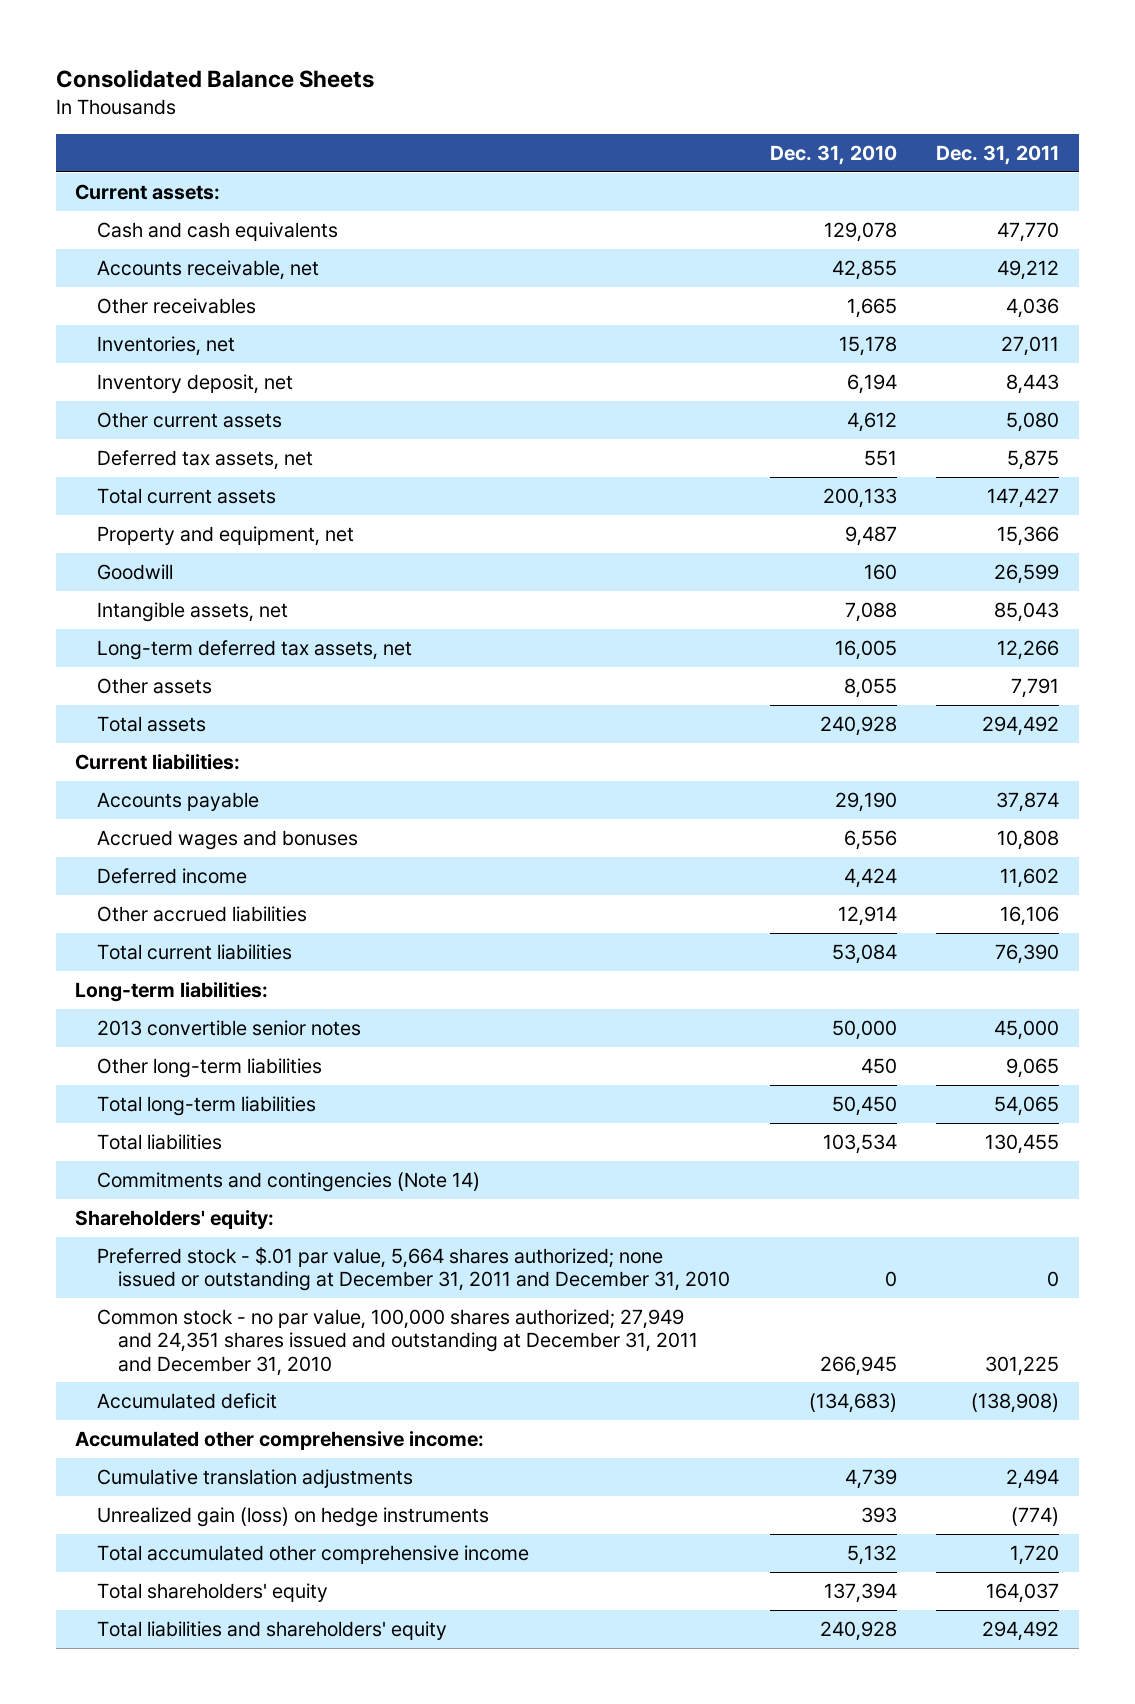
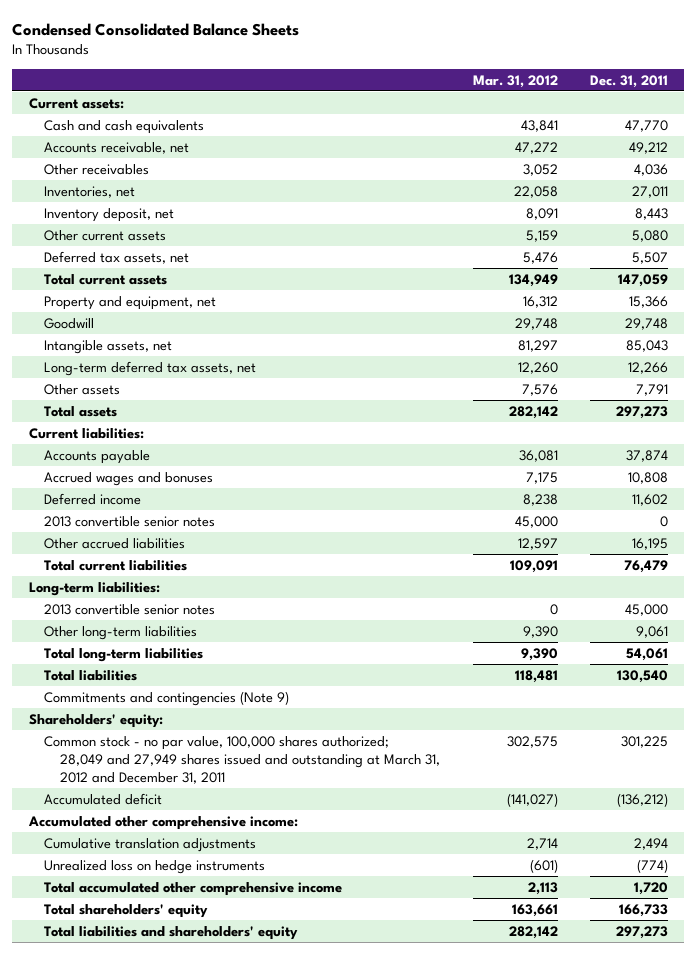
[55,68,374,88] Consolidated Balance Sheets -> [12,22,300,36] Condensed Consolidated Balance Sheets
[769,145,897,166] Dec. 31, 2010 -> none
none -> [472,74,558,88] Mar. 31, 2012
[1007,449,1060,470] 5,875 -> [632,251,669,264] 5,507
[987,487,1060,508] 147,427 -> [618,273,669,287] 147,059
[994,563,1060,584] 26,599 -> [625,317,669,330] 29,748
[982,715,1060,736] 294,492 -> [616,405,669,419] 297,273
none -> [44,515,216,527] 2013 convertible senior notes
[1000,905,1060,926] 16,106 -> [632,537,669,550] 16,195
[995,943,1060,964] 76,390 -> [624,559,669,573] 76,479
[1006,1057,1060,1078] 9,065 -> [636,625,669,638] 9,061
[994,1095,1060,1116] 54,065 -> [626,647,669,661] 54,061
[985,1133,1060,1154] 130,455 -> [617,669,669,683] 130,540
[96,1171,480,1192] Commitments and contingencies (Note 14) -> [44,690,290,706] Commitments and contingencies (Note 9)
[96,1246,731,1292] Preferred stock - $.01 par value, 5,664 shares authorized; none issued or outstanding at December 31, 2011 and December 31, 2010 -> none
[96,1308,699,1376] Common stock - no par value, 100,000 shares authorized; 27,949 and 24,351 shares issued and outstanding at December 31, 2011 and December 31, 2010 -> [44,735,441,784] Common stock - no par value, 100,000 shares authorized; 28,049 and 27,949 shares issued and outstanding at March 31, 2012 and December 31, 2011
[971,1392,1060,1413] (138,908) -> [617,792,669,807] (136,212)
[96,1506,489,1527] Unrealized gain (loss) on hedge instruments -> [44,859,266,874] Unrealized loss on hedge instruments
[986,1582,1060,1603] 164,037 -> [619,903,669,917] 166,733
[982,1620,1060,1641] 294,492 -> [616,925,669,939] 297,273

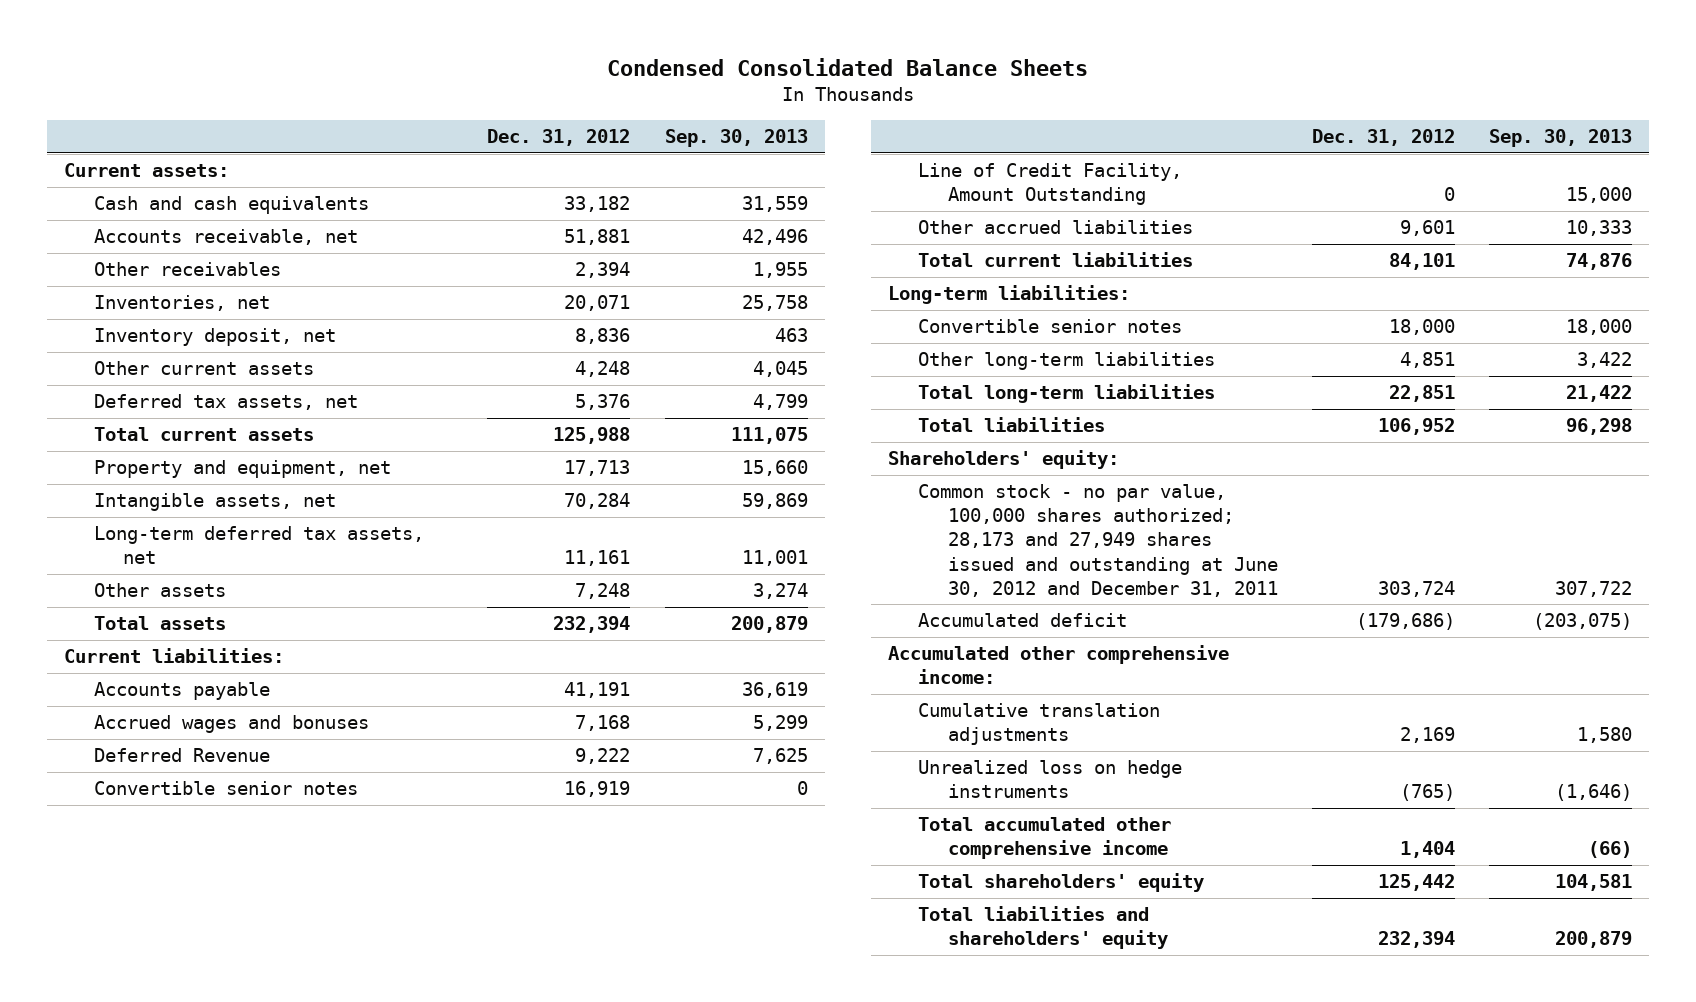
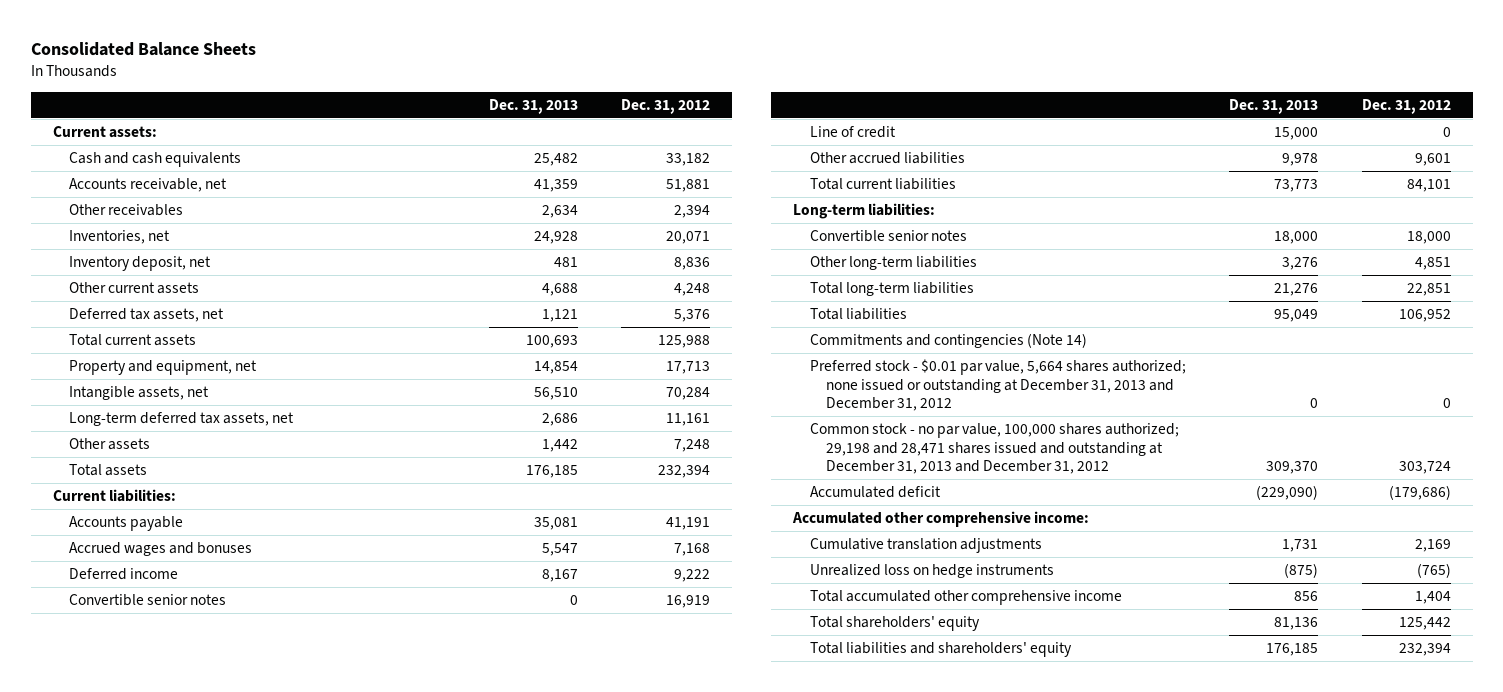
[606,58,1088,77] Condensed Consolidated Balance Sheets -> [30,42,256,57] Consolidated Balance Sheets
[664,129,808,148] Sep. 30, 2013 -> none
none -> [488,99,578,115] Dec. 31, 2013
[93,748,270,763] Deferred Revenue -> [69,568,179,581] Deferred income
[918,163,1183,206] Line of Credit Facility, Amount Outstanding -> [809,126,896,139] Line of credit
[888,450,1120,470] Shareholders' equity: -> none
none -> [809,333,1087,349] Commitments and contingencies (Note 14)
none -> [809,359,1186,412] Preferred stock - $0.01 par value, 5,664 shares authorized; none issued or outstanding at December 31, 2013 and December 31, 2012
[918,484,1278,597] Common stock - no par value, 100,000 shares authorized; 28,173 and 27,949 shares issued and outstanding at June 30, 2012 and December 31, 2011 -> [809,423,1179,475] Common stock - no par value, 100,000 shares authorized; 29,198 and 28,471 shares issued and outstanding at December 31, 2013 and December 31, 2012

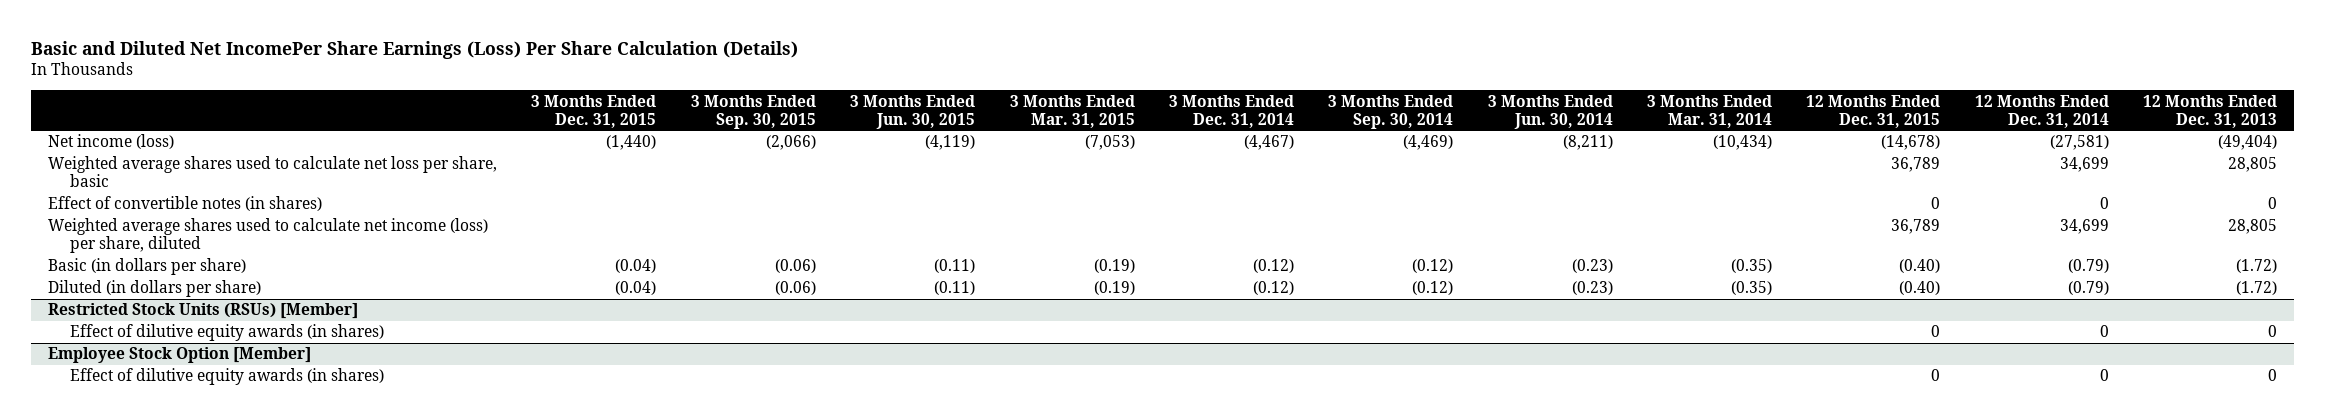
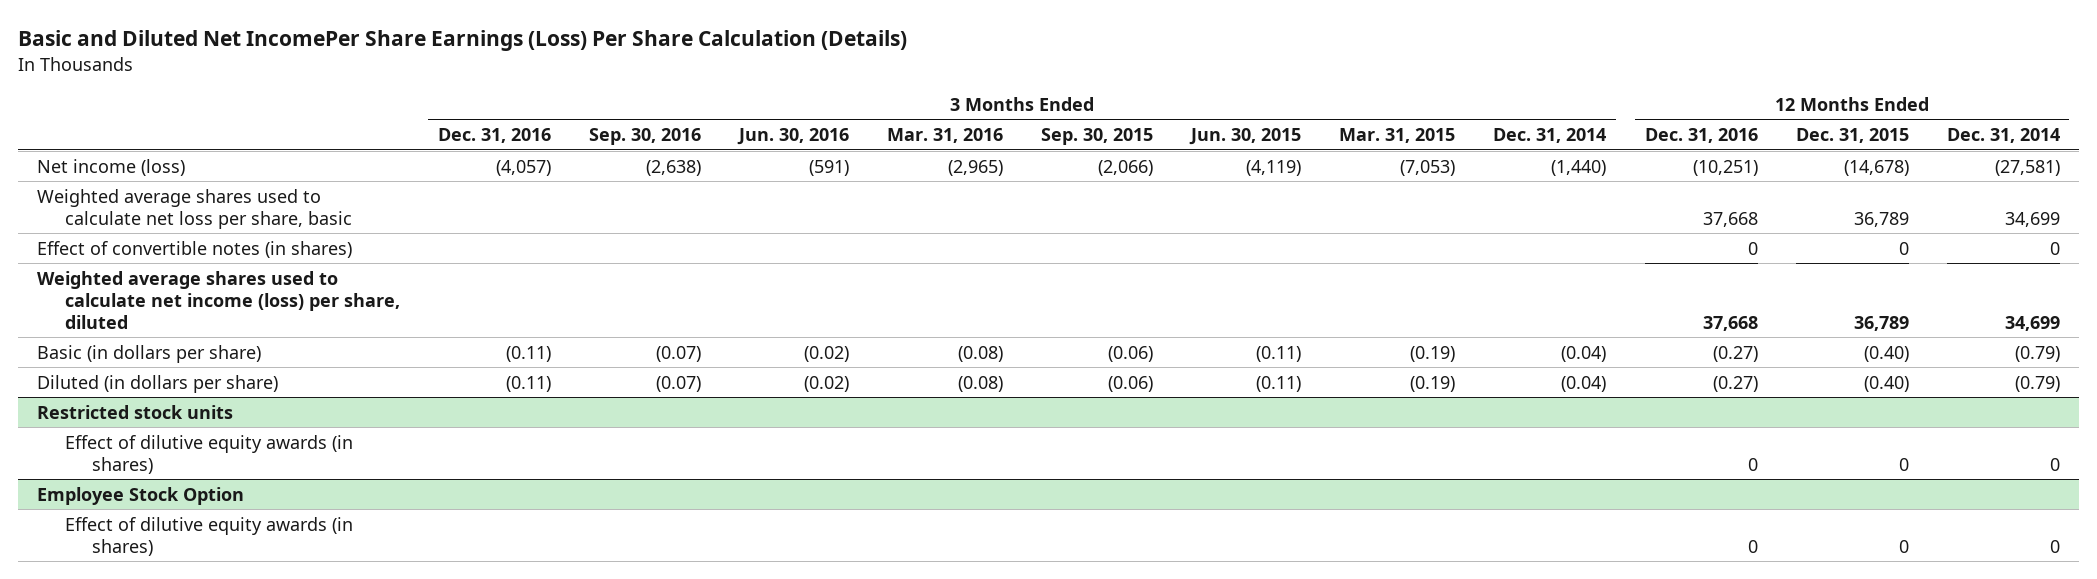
[531,94,657,128] 3 Months Ended Dec. 31, 2015 -> none
[1328,94,1454,129] 3 Months Ended Sep. 30, 2014 -> none
[1487,94,1613,129] 3 Months Ended Jun. 30, 2014 -> none
[1646,94,1772,128] 3 Months Ended Mar. 31, 2014 -> none
[2143,94,2278,128] 12 Months Ended Dec. 31, 2013 -> none
none -> [437,128,551,144] Dec. 31, 2016
none -> [588,128,701,146] Sep. 30, 2016
none -> [736,128,849,146] Jun. 30, 2016
none -> [886,128,1003,144] Mar. 31, 2016
none -> [1644,128,1758,144] Dec. 31, 2016
[1243,135,1294,151] (4,467) -> [1551,159,1607,176] (1,440)
[1252,259,1294,274] (0.12) -> [1561,345,1607,362] (0.04)
[1252,281,1294,296] (0.12) -> [1561,375,1607,392] (0.04)
[48,303,359,320] Restricted Stock Units (RSUs) [Member] -> [37,404,234,419] Restricted stock units
[48,347,312,364] Employee Stock Option [Member] -> [37,486,245,505] Employee Stock Option

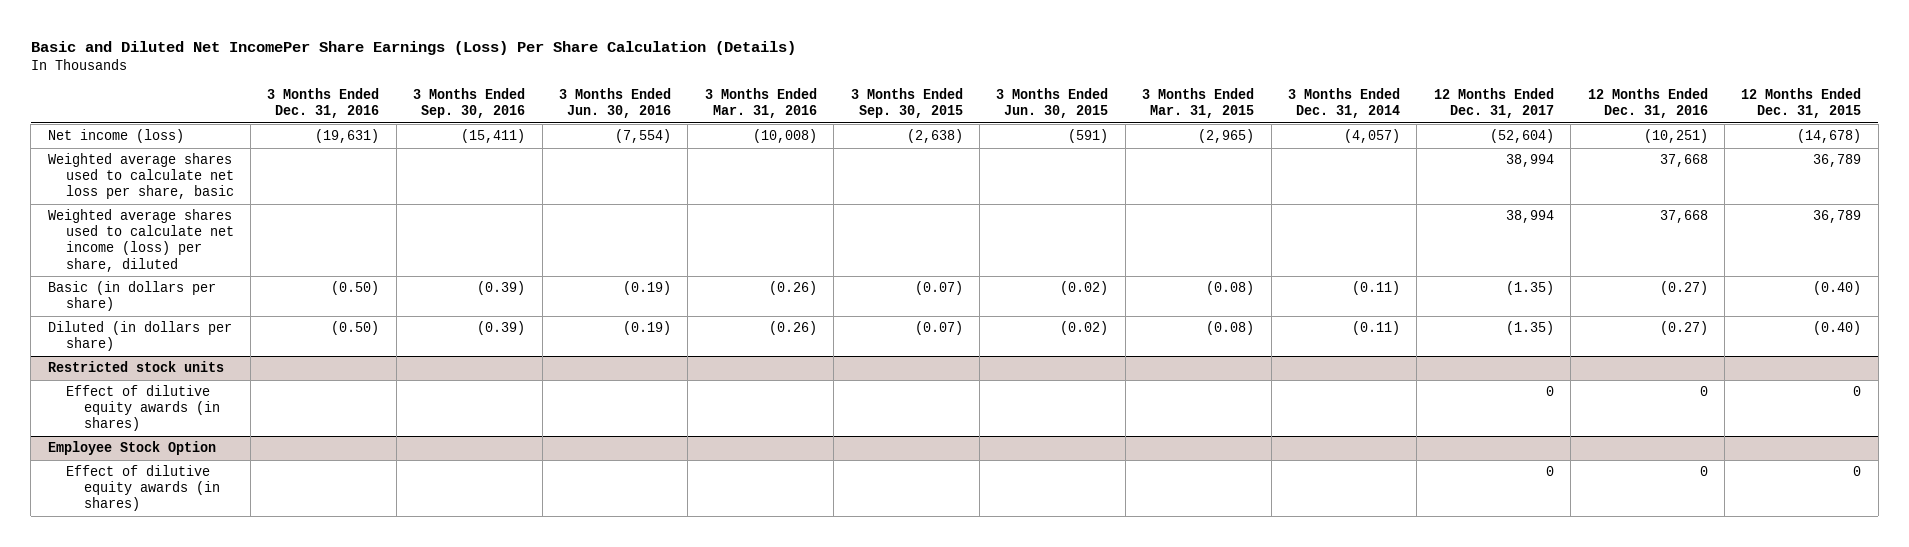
[1946,128,2060,144] Dec. 31, 2014 -> none
none -> [1433,88,1554,119] 12 Months Ended Dec. 31, 2017
[495,159,551,176] (4,057) -> [315,129,380,144] (19,631)
[645,159,701,176] (2,638) -> [461,129,526,144] (15,411)
[808,159,849,176] (591) -> [615,129,672,144] (7,554)
[947,159,1003,176] (2,965) -> [752,129,817,144] (10,008)
[1098,159,1154,176] (2,066) -> [906,129,963,144] (2,638)
[1246,159,1302,176] (4,119) -> [1068,129,1109,144] (591)
[1400,159,1456,176] (7,053) -> [1198,129,1255,144] (2,965)
[1551,159,1607,176] (1,440) -> [1344,129,1401,144] (4,057)
[37,240,353,258] Effect of convertible notes (in shares) -> none
[505,345,551,362] (0.11) -> [331,281,380,296] (0.50)
[655,345,701,362] (0.07) -> [477,281,526,296] (0.39)
[803,345,849,362] (0.02) -> [623,281,672,296] (0.19)
[957,345,1003,362] (0.08) -> [768,281,817,296] (0.26)
[1108,345,1154,362] (0.06) -> [914,281,963,296] (0.07)
[1256,345,1302,362] (0.11) -> [1060,281,1109,296] (0.02)
[1410,345,1456,362] (0.19) -> [1206,281,1255,296] (0.08)
[1561,345,1607,362] (0.04) -> [1352,281,1401,296] (0.11)
[505,375,551,392] (0.11) -> [331,321,380,336] (0.50)
[655,375,701,392] (0.07) -> [477,321,526,336] (0.39)
[803,375,849,392] (0.02) -> [623,321,672,336] (0.19)
[957,375,1003,392] (0.08) -> [768,321,817,336] (0.26)
[1108,375,1154,392] (0.06) -> [914,321,963,336] (0.07)
[1256,375,1302,392] (0.11) -> [1060,321,1109,336] (0.02)
[1410,375,1456,392] (0.19) -> [1206,321,1255,336] (0.08)
[1561,375,1607,392] (0.04) -> [1352,321,1401,336] (0.11)

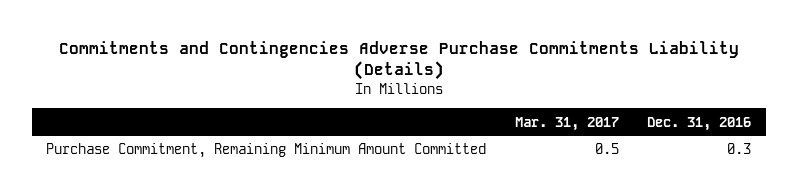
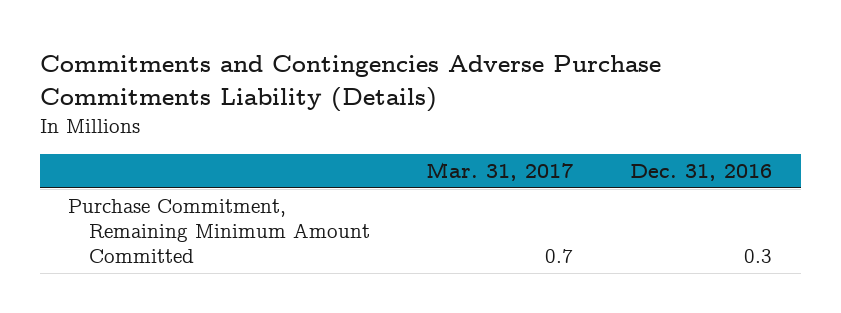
[594,143,619,155] 0.5 -> [545,249,574,264] 0.7

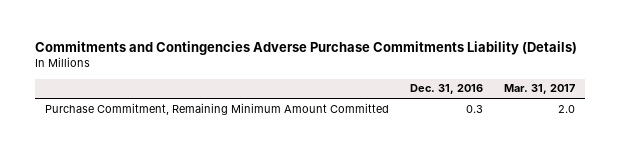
[545,249,574,264] 0.7 -> [557,104,575,113] 2.0

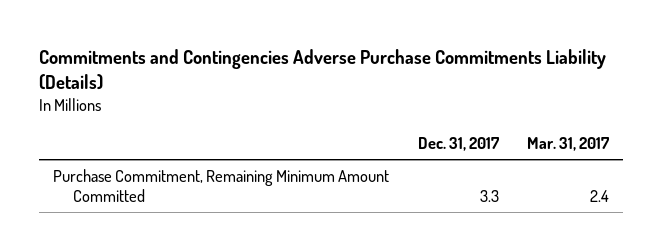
[410,84,484,95] Dec. 31, 2016 -> none
none -> [417,137,500,152] Dec. 31, 2017
[557,104,575,113] 2.0 -> [590,189,610,202] 2.4

